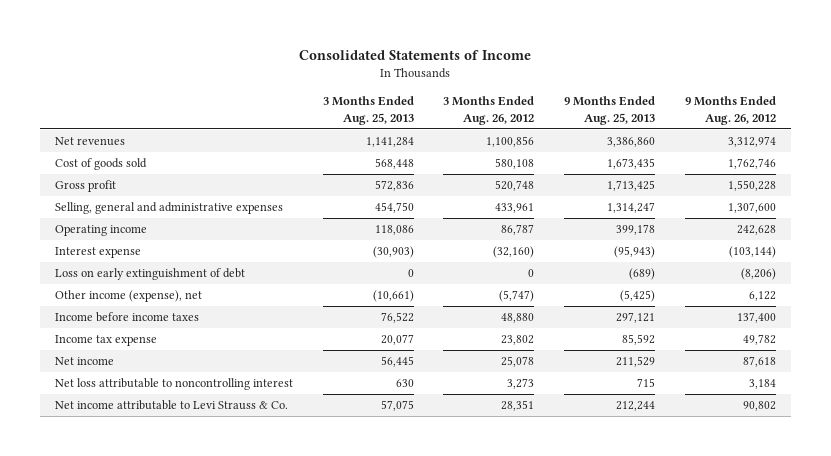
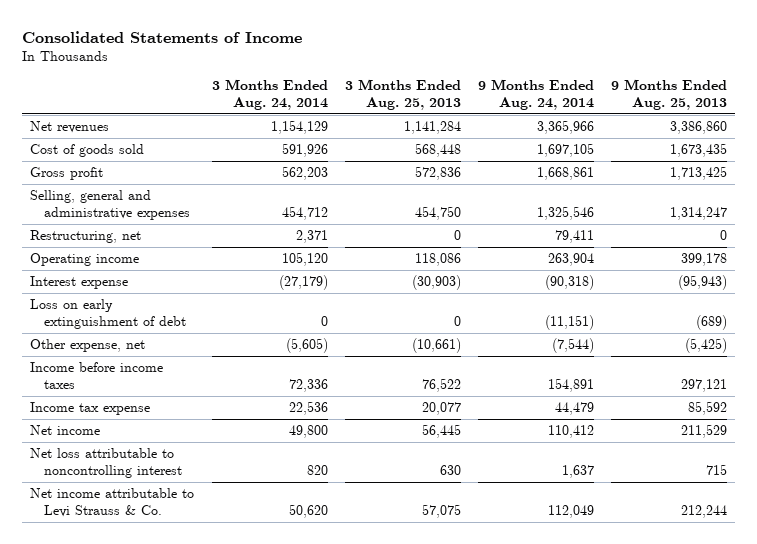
[443,96,535,125] 3 Months Ended Aug. 26, 2012 -> none
[684,96,776,125] 9 Months Ended Aug. 26, 2012 -> none
none -> [211,79,328,111] 3 Months Ended Aug. 24, 2014
none -> [477,79,594,111] 9 Months Ended Aug. 24, 2014
none -> [30,229,142,243] Restructuring, net
[54,290,202,303] Other income (expense), net -> [30,338,146,352] Other expense, net

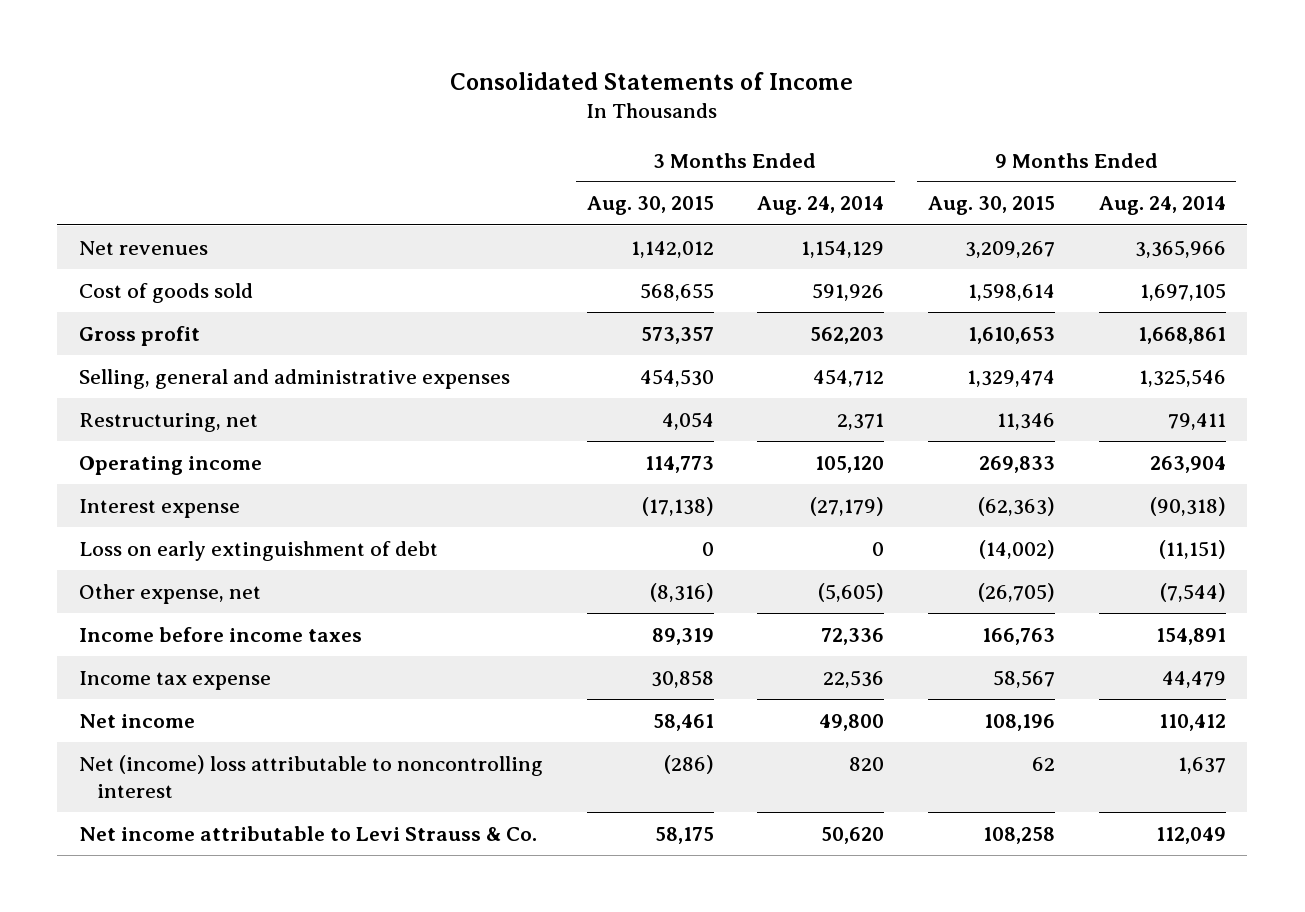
[344,79,461,111] 3 Months Ended Aug. 25, 2013 -> none
[610,79,727,111] 9 Months Ended Aug. 25, 2013 -> none
none -> [586,196,714,216] Aug. 30, 2015
none -> [927,196,1055,216] Aug. 30, 2015
[30,447,182,478] Net loss attributable to noncontrolling interest -> [79,754,544,798] Net (income) loss attributable to noncontrolling interest

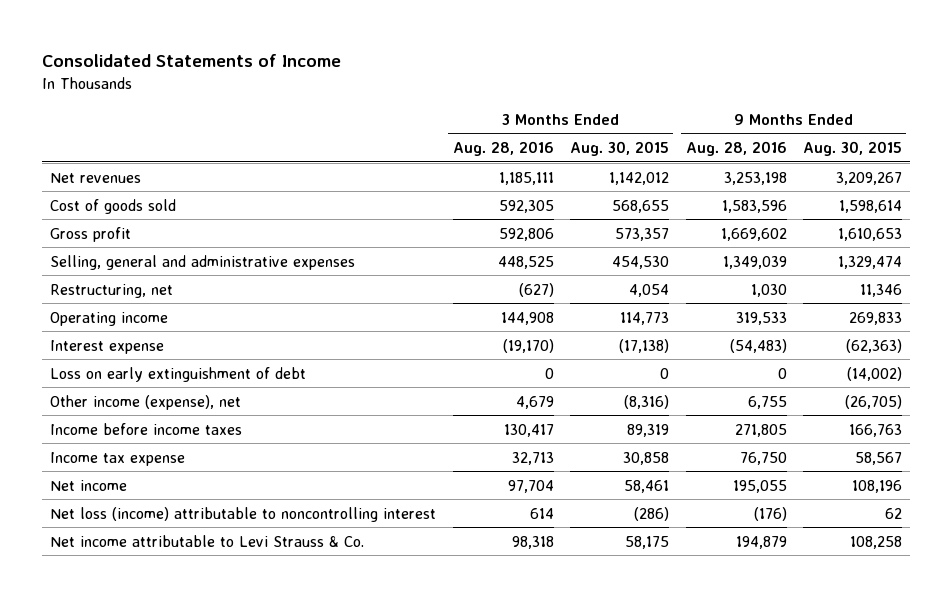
[757,196,885,216] Aug. 24, 2014 -> none
[1098,196,1226,216] Aug. 24, 2014 -> none
none -> [452,141,554,157] Aug. 28, 2016
none -> [685,141,787,157] Aug. 28, 2016
[79,583,262,604] Other expense, net -> [49,394,241,410] Other income (expense), net
[79,754,544,798] Net (income) loss attributable to noncontrolling interest -> [49,506,436,522] Net loss (income) attributable to noncontrolling interest

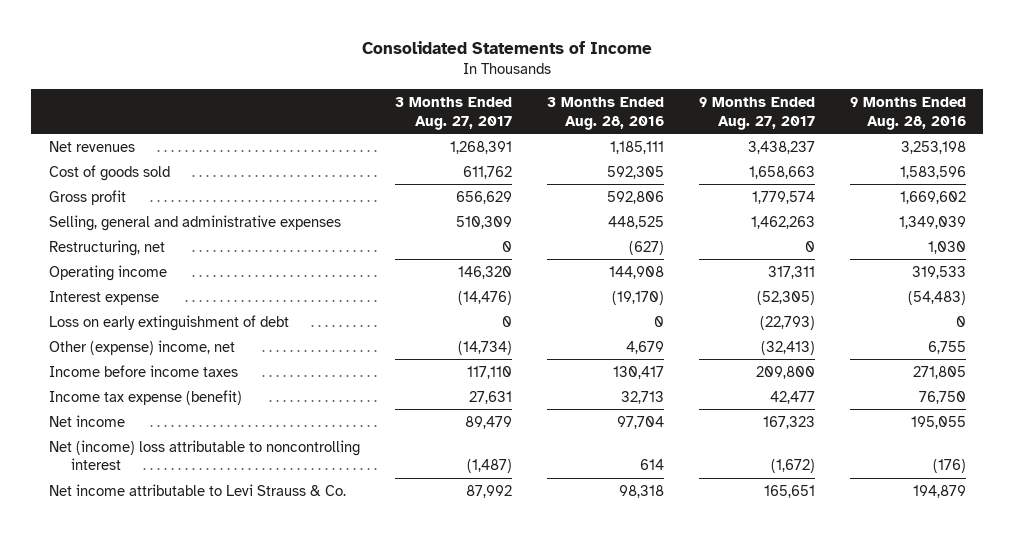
[570,141,670,157] Aug. 30, 2015 -> none
[803,141,903,157] Aug. 30, 2015 -> none
none -> [394,96,512,130] 3 Months Ended Aug. 27, 2017
none -> [698,96,815,130] 9 Months Ended Aug. 27, 2017
[49,394,241,410] Other income (expense), net -> [48,339,235,355] Other (expense) income, net
[49,451,185,466] Income tax expense -> [48,389,242,405] Income tax expense (benefit)
[49,506,436,522] Net loss (income) attributable to noncontrolling interest -> [48,439,360,471] Net (income) loss attributable to noncontrolling interest

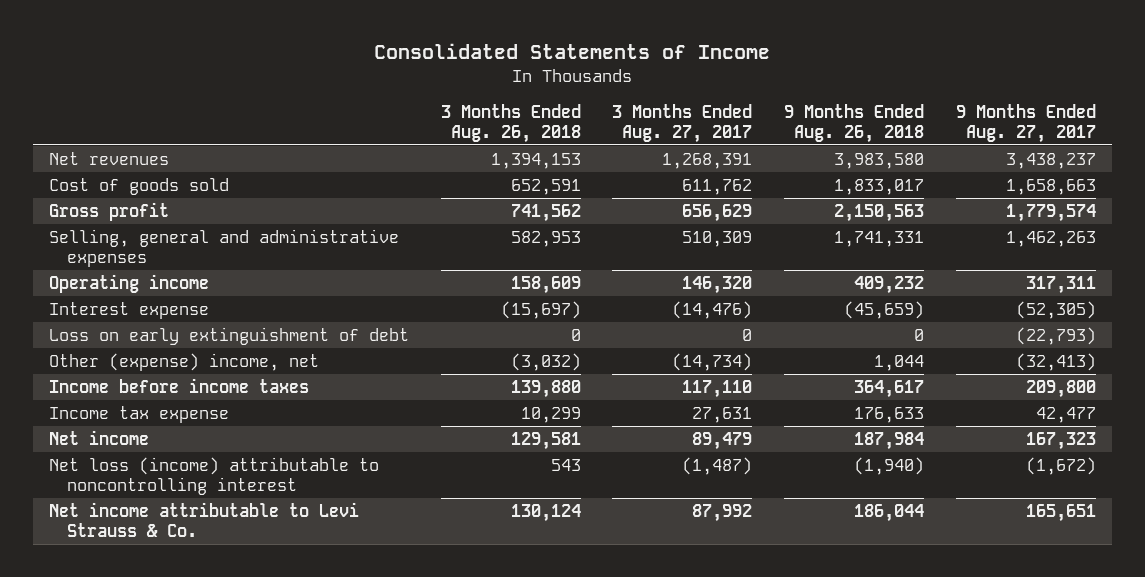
[546,96,664,130] 3 Months Ended Aug. 28, 2016 -> none
[849,96,966,130] 9 Months Ended Aug. 28, 2016 -> none
none -> [440,104,581,143] 3 Months Ended Aug. 26, 2018
none -> [784,104,925,143] 9 Months Ended Aug. 26, 2018
[48,239,165,256] Restructuring, net -> none
[48,389,242,405] Income tax expense (benefit) -> [48,405,229,423] Income tax expense
[48,439,360,471] Net (income) loss attributable to noncontrolling interest -> [48,456,379,495] Net loss (income) attributable to noncontrolling interest

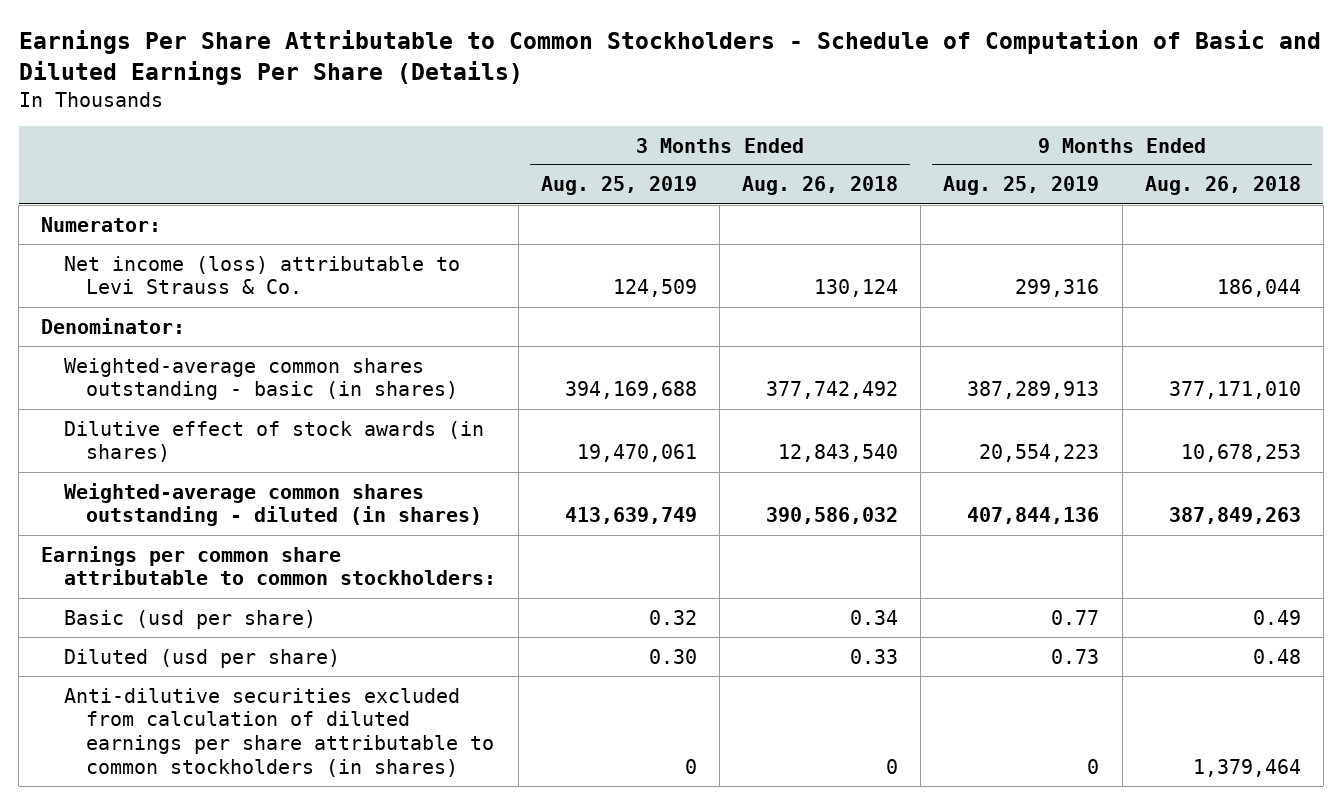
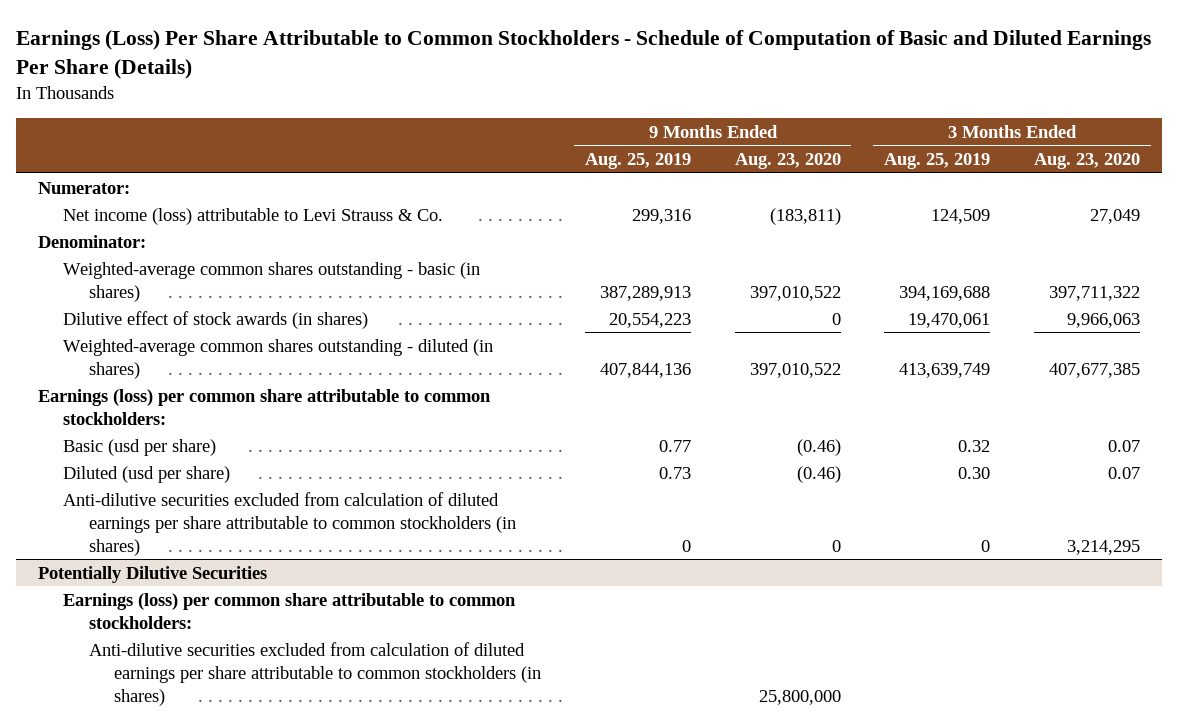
[18,30,1321,86] Earnings Per Share Attributable to Common Stockholders - Schedule of Computation of Basic and Diluted Earnings Per Share (Details) -> [16,30,1152,79] Earnings (Loss) Per Share Attributable to Common Stockholders - Schedule of Computation of Basic and Diluted Earnings Per Share (Details)
[742,176,899,196] Aug. 26, 2018 -> none
[1144,176,1301,196] Aug. 26, 2018 -> none
none -> [734,152,841,169] Aug. 23, 2020
none -> [1033,152,1140,169] Aug. 23, 2020
[41,545,496,586] Earnings per common share attributable to common stockholders: -> [37,388,491,425] Earnings (loss) per common share attributable to common stockholders:
none -> [37,565,267,583] Potentially Dilutive Securities
none -> [63,592,517,629] Earnings (loss) per common share attributable to common stockholders:
none -> [88,641,542,706] Anti-dilutive securities excluded from calculation of diluted earnings per share attributable to common stockholders (in shares)

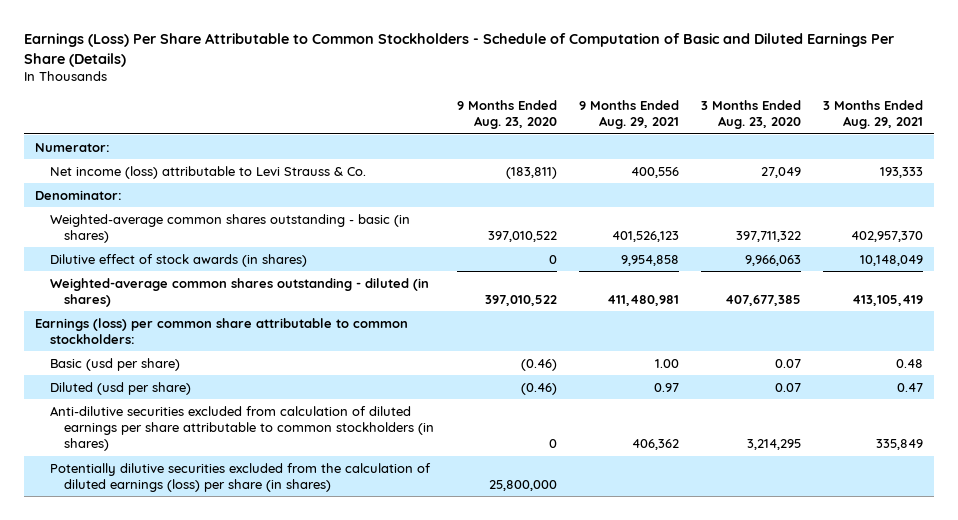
[584,152,691,169] Aug. 25, 2019 -> none
[884,152,991,169] Aug. 25, 2019 -> none
none -> [578,100,679,130] 9 Months Ended Aug. 29, 2021
none -> [823,100,924,130] 3 Months Ended Aug. 29, 2021
[37,565,267,583] Potentially Dilutive Securities -> none
[63,592,517,629] Earnings (loss) per common share attributable to common stockholders: -> none
[88,641,542,706] Anti-dilutive securities excluded from calculation of diluted earnings per share attributable to common stockholders (in shares) -> [49,462,431,492] Potentially dilutive securities excluded from the calculation of diluted earnings (loss) per share (in shares)

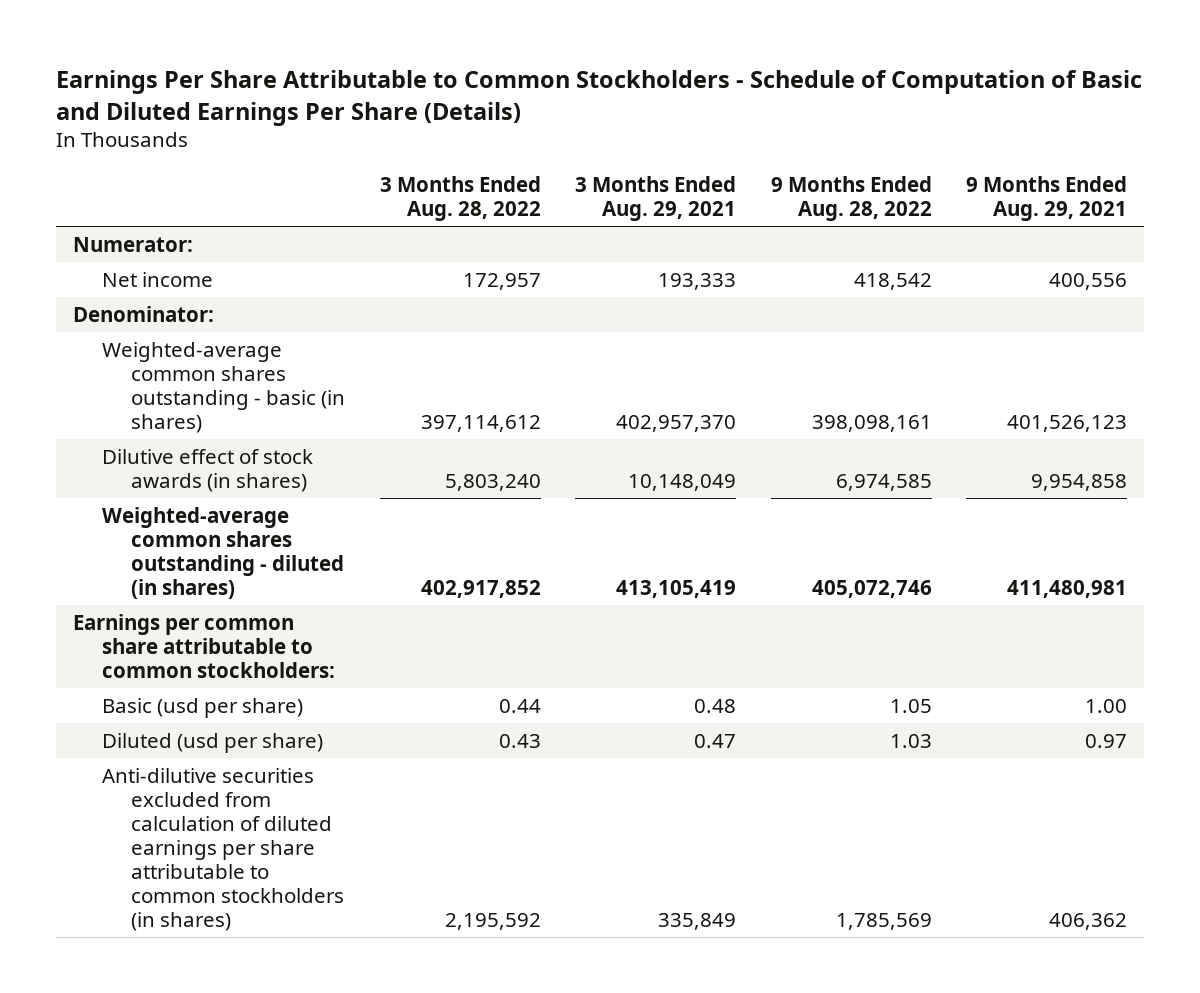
[23,32,894,67] Earnings (Loss) Per Share Attributable to Common Stockholders - Schedule of Computation of Basic and Diluted Earnings Per Share (Details) -> [55,69,1142,126] Earnings Per Share Attributable to Common Stockholders - Schedule of Computation of Basic and Diluted Earnings Per Share (Details)
[456,100,557,130] 9 Months Ended Aug. 23, 2020 -> none
[701,100,802,130] 3 Months Ended Aug. 23, 2020 -> none
none -> [379,176,541,222] 3 Months Ended Aug. 28, 2022
none -> [770,176,932,222] 9 Months Ended Aug. 28, 2022
[49,165,366,179] Net income (loss) attributable to Levi Strauss & Co. -> [102,271,214,287] Net income
[34,317,408,344] Earnings (loss) per common share attributable to common stockholders: -> [73,613,336,678] Earnings per common share attributable to common stockholders:
[49,462,431,492] Potentially dilutive securities excluded from the calculation of diluted earnings (loss) per share (in shares) -> none

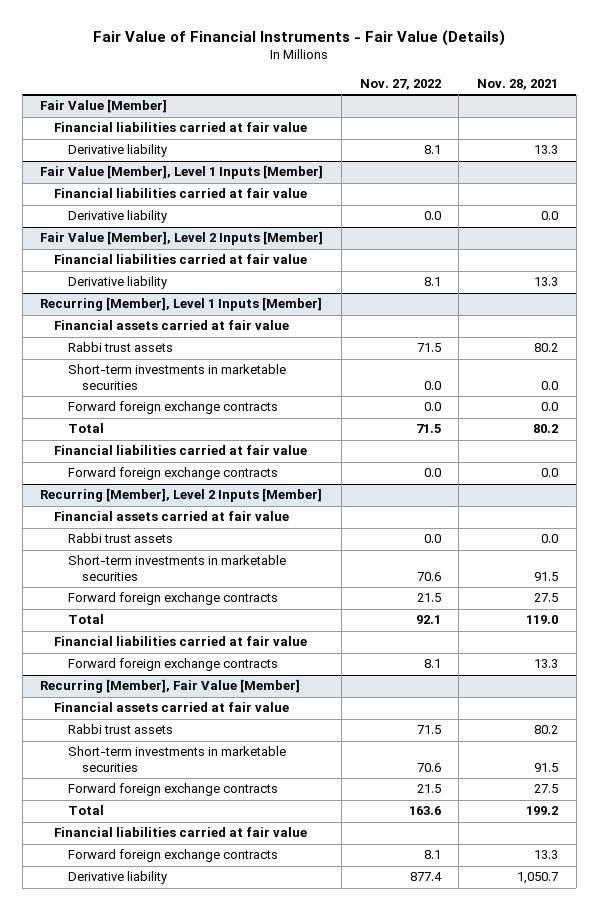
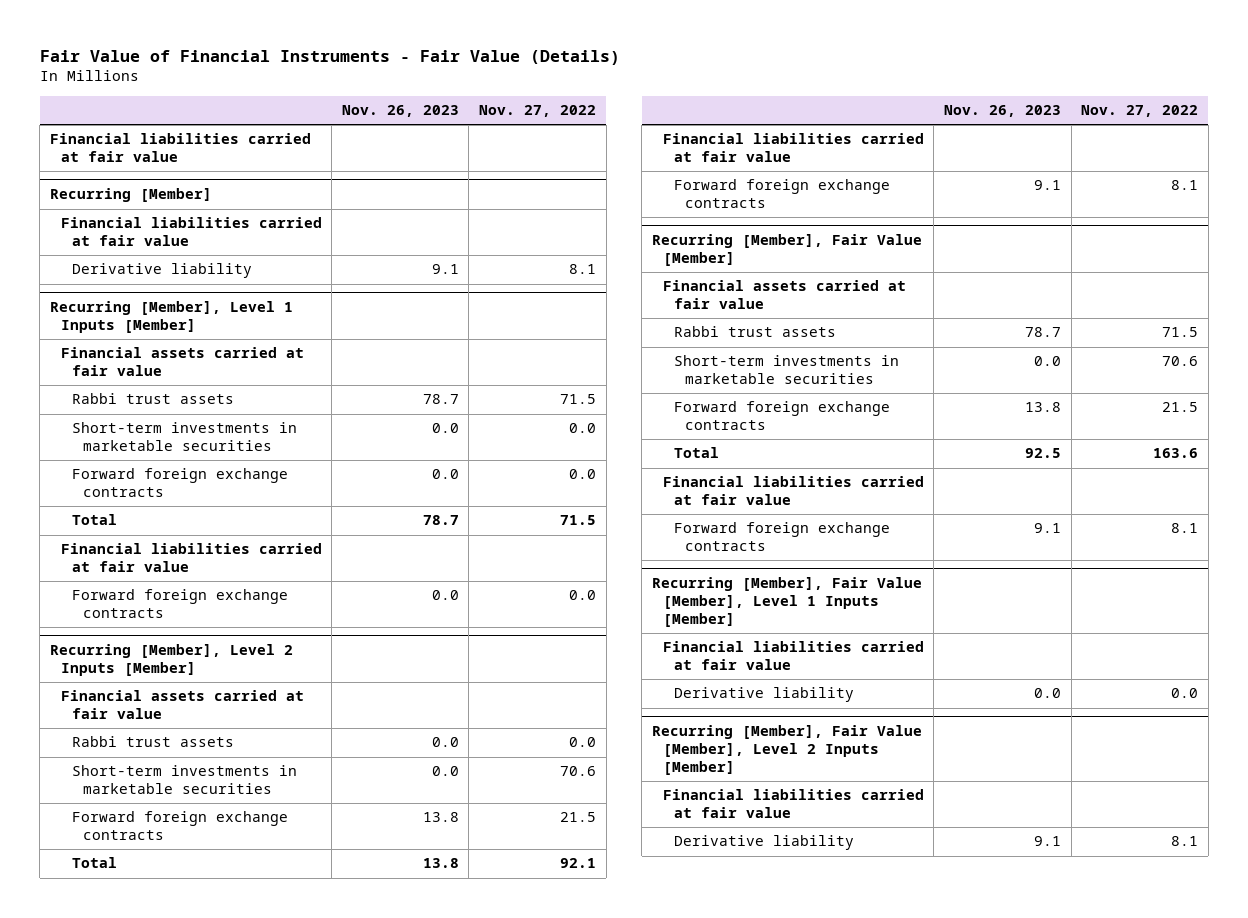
[477,78,559,90] Nov. 28, 2021 -> none
none -> [341,105,459,118] Nov. 26, 2023
[40,99,168,114] Fair Value [Member] -> none
[68,144,168,158] Derivative liability -> none
[40,165,324,180] Fair Value [Member], Level 1 Inputs [Member] -> none
[54,188,308,199] Financial liabilities carried at fair value -> none
[68,210,168,224] Derivative liability -> none
[40,231,324,246] Fair Value [Member], Level 2 Inputs [Member] -> none
none -> [49,188,212,203] Recurring [Member]
none -> [651,577,922,627] Recurring [Member], Fair Value [Member], Level 1 Inputs [Member]
none -> [662,641,924,671] Financial liabilities carried at fair value
[409,872,442,882] 877.4 -> [1171,688,1199,699] 0.0
none -> [651,725,922,775] Recurring [Member], Fair Value [Member], Level 2 Inputs [Member]
none -> [662,789,924,819] Financial liabilities carried at fair value
none -> [673,835,854,851] Derivative liability

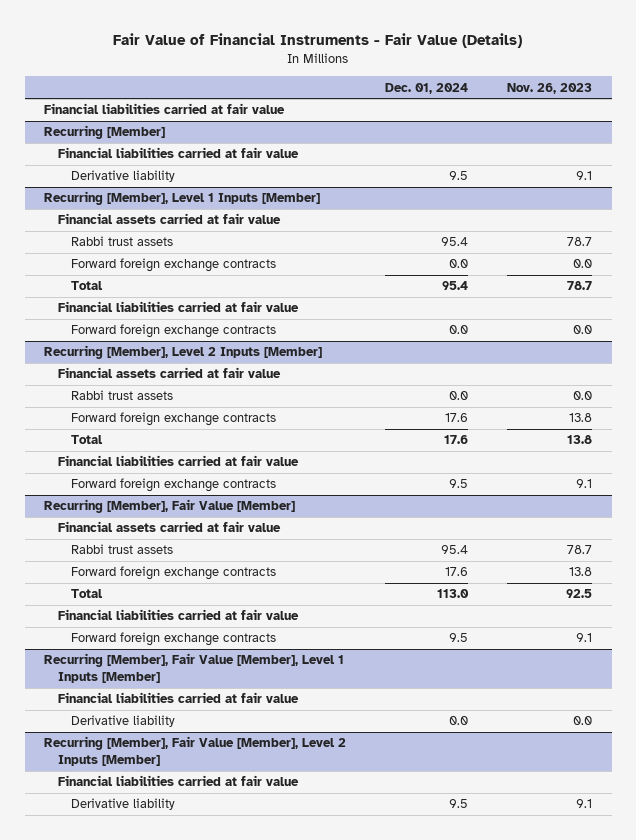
[479,105,597,118] Nov. 27, 2022 -> none
none -> [385,82,469,94] Dec. 01, 2024
[71,422,297,452] Short-term investments in marketable securities -> none
[71,765,297,795] Short-term investments in marketable securities -> none
[673,355,899,385] Short-term investments in marketable securities -> none

